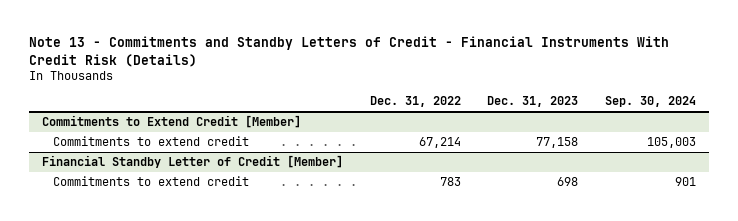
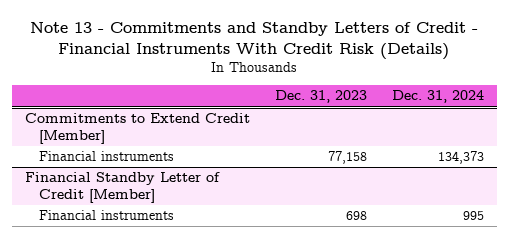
[369,96,461,108] Dec. 31, 2022 -> none
[604,96,696,108] Sep. 30, 2024 -> none
none -> [392,90,485,104] Dec. 31, 2024
[53,136,250,147] Commitments to extend credit -> [39,151,175,162] Financial instruments
[53,176,250,187] Commitments to extend credit -> [39,210,175,221] Financial instruments

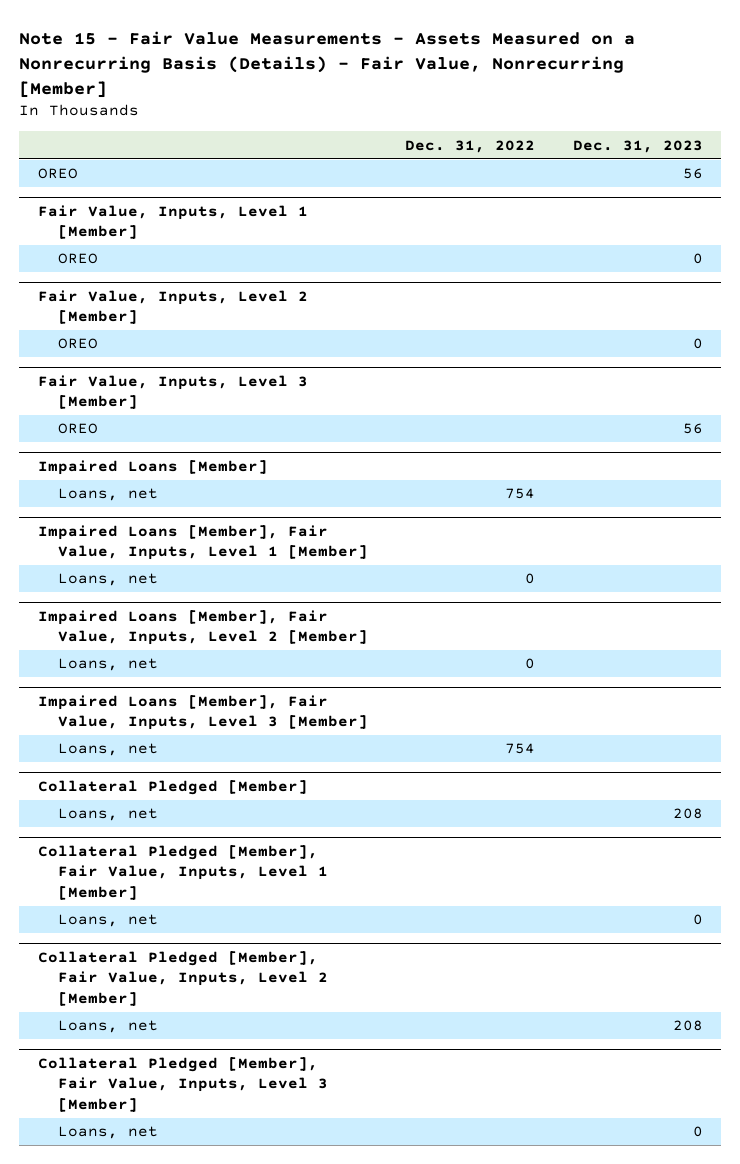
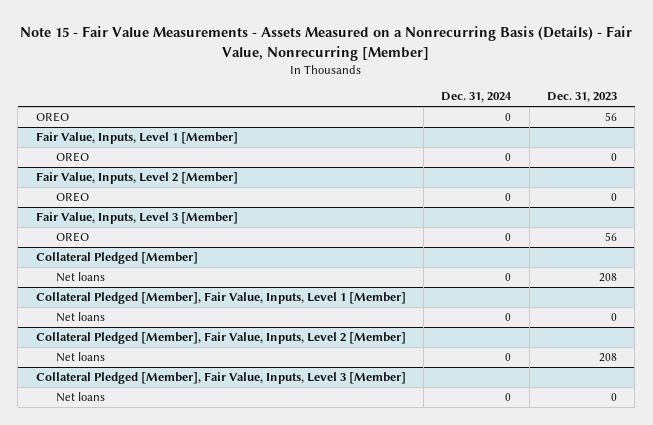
[405,139,536,153] Dec. 31, 2022 -> none
none -> [441,92,513,103] Dec. 31, 2024
[37,459,268,475] Impaired Loans [Member] -> none
[58,488,159,502] Loans, net -> none
[37,524,369,561] Impaired Loans [Member], Fair Value, Inputs, Level 1 [Member] -> none
[58,573,159,587] Loans, net -> none
[37,609,369,646] Impaired Loans [Member], Fair Value, Inputs, Level 2 [Member] -> none
[58,658,159,672] Loans, net -> none
[37,694,369,731] Impaired Loans [Member], Fair Value, Inputs, Level 3 [Member] -> none
[58,743,159,757] Loans, net -> none
[58,808,159,822] Loans, net -> [55,272,105,283] Net loans
[58,914,159,928] Loans, net -> [55,312,105,323] Net loans
[58,1020,159,1034] Loans, net -> [55,352,105,363] Net loans
[58,1126,159,1140] Loans, net -> [55,392,105,403] Net loans

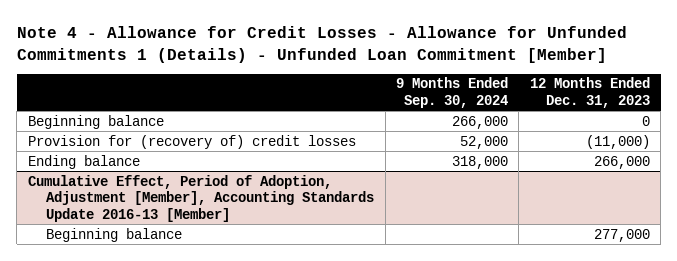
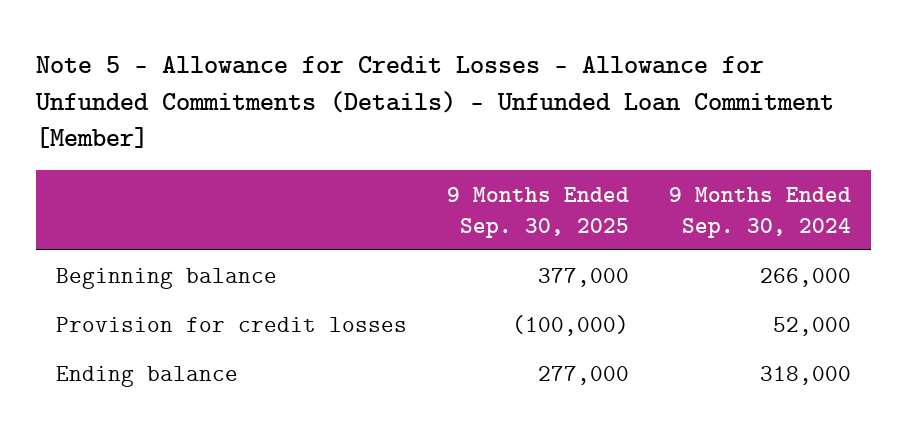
[16,26,627,63] Note 4 - Allowance for Credit Losses - Allowance for Unfunded Commitments 1 (Details) - Unfunded Loan Commitment [Member] -> [35,55,835,149] Note 5 - Allowance for Credit Losses - Allowance for Unfunded Commitments (Details) - Unfunded Loan Commitment [Member]
[529,77,650,108] 12 Months Ended Dec. 31, 2023 -> none
none -> [446,186,629,238] 9 Months Ended Sep. 30, 2025
[27,134,356,149] Provision for (recovery of) credit losses -> [56,316,408,332] Provision for credit losses
[27,174,375,222] Cumulative Effect, Period of Adoption, Adjustment [Member], Accounting Standards Update 2016-13 [Member] -> none
[46,227,183,242] Beginning balance -> none

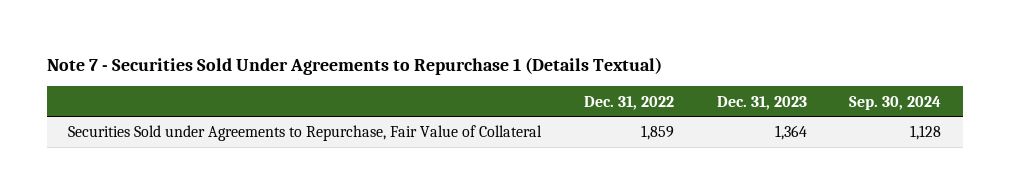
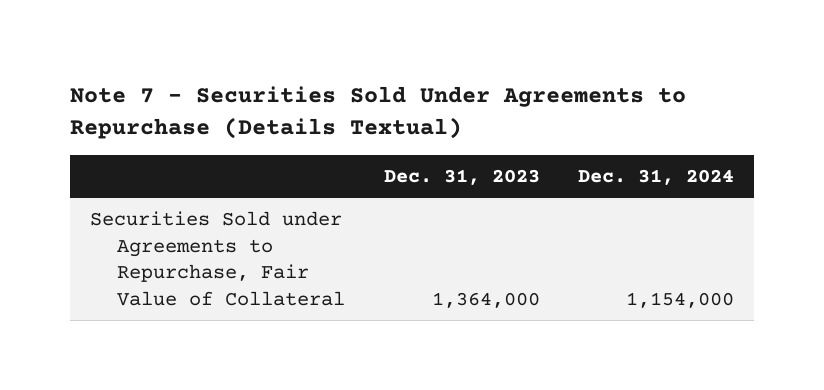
[47,56,663,75] Note 7 - Securities Sold Under Agreements to Repurchase 1 (Details Textual) -> [70,86,687,140] Note 7 - Securities Sold Under Agreements to Repurchase (Details Textual)
[584,95,675,110] Dec. 31, 2022 -> none
[849,95,942,110] Sep. 30, 2024 -> none
none -> [578,169,735,186] Dec. 31, 2024
[774,125,807,141] 1,364 -> [431,292,540,309] 1,364,000

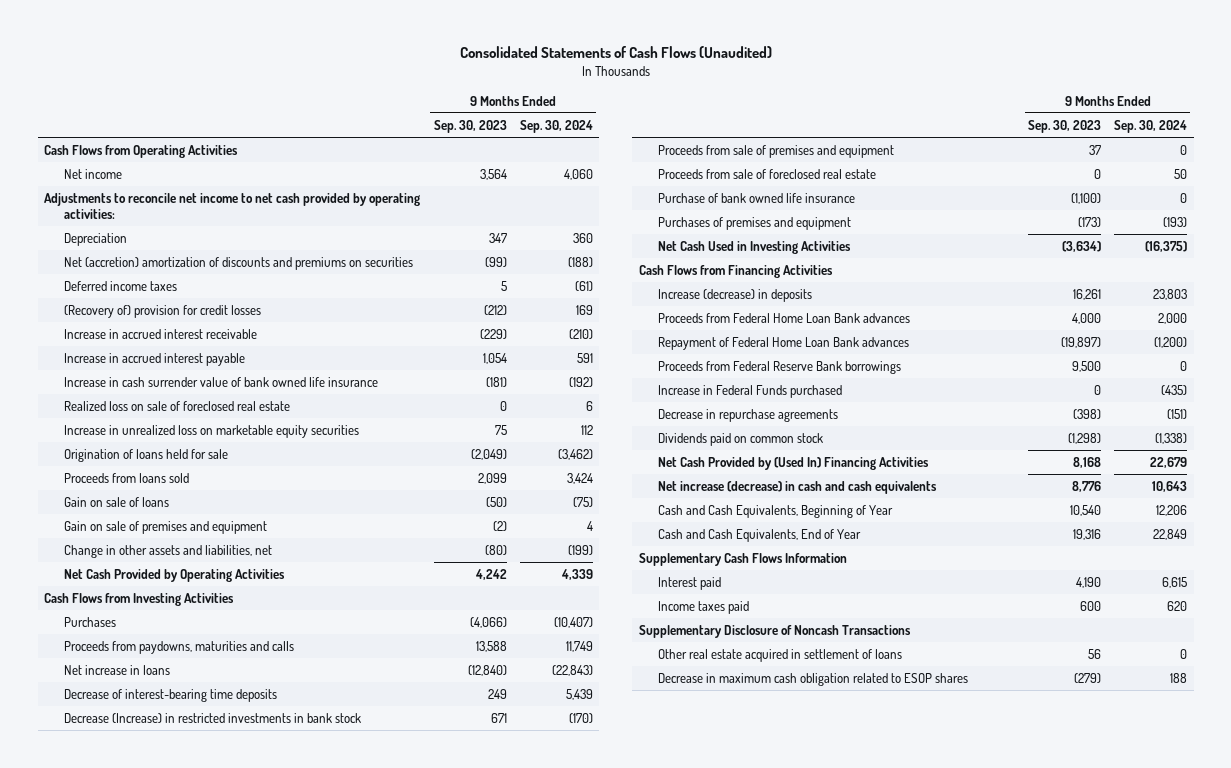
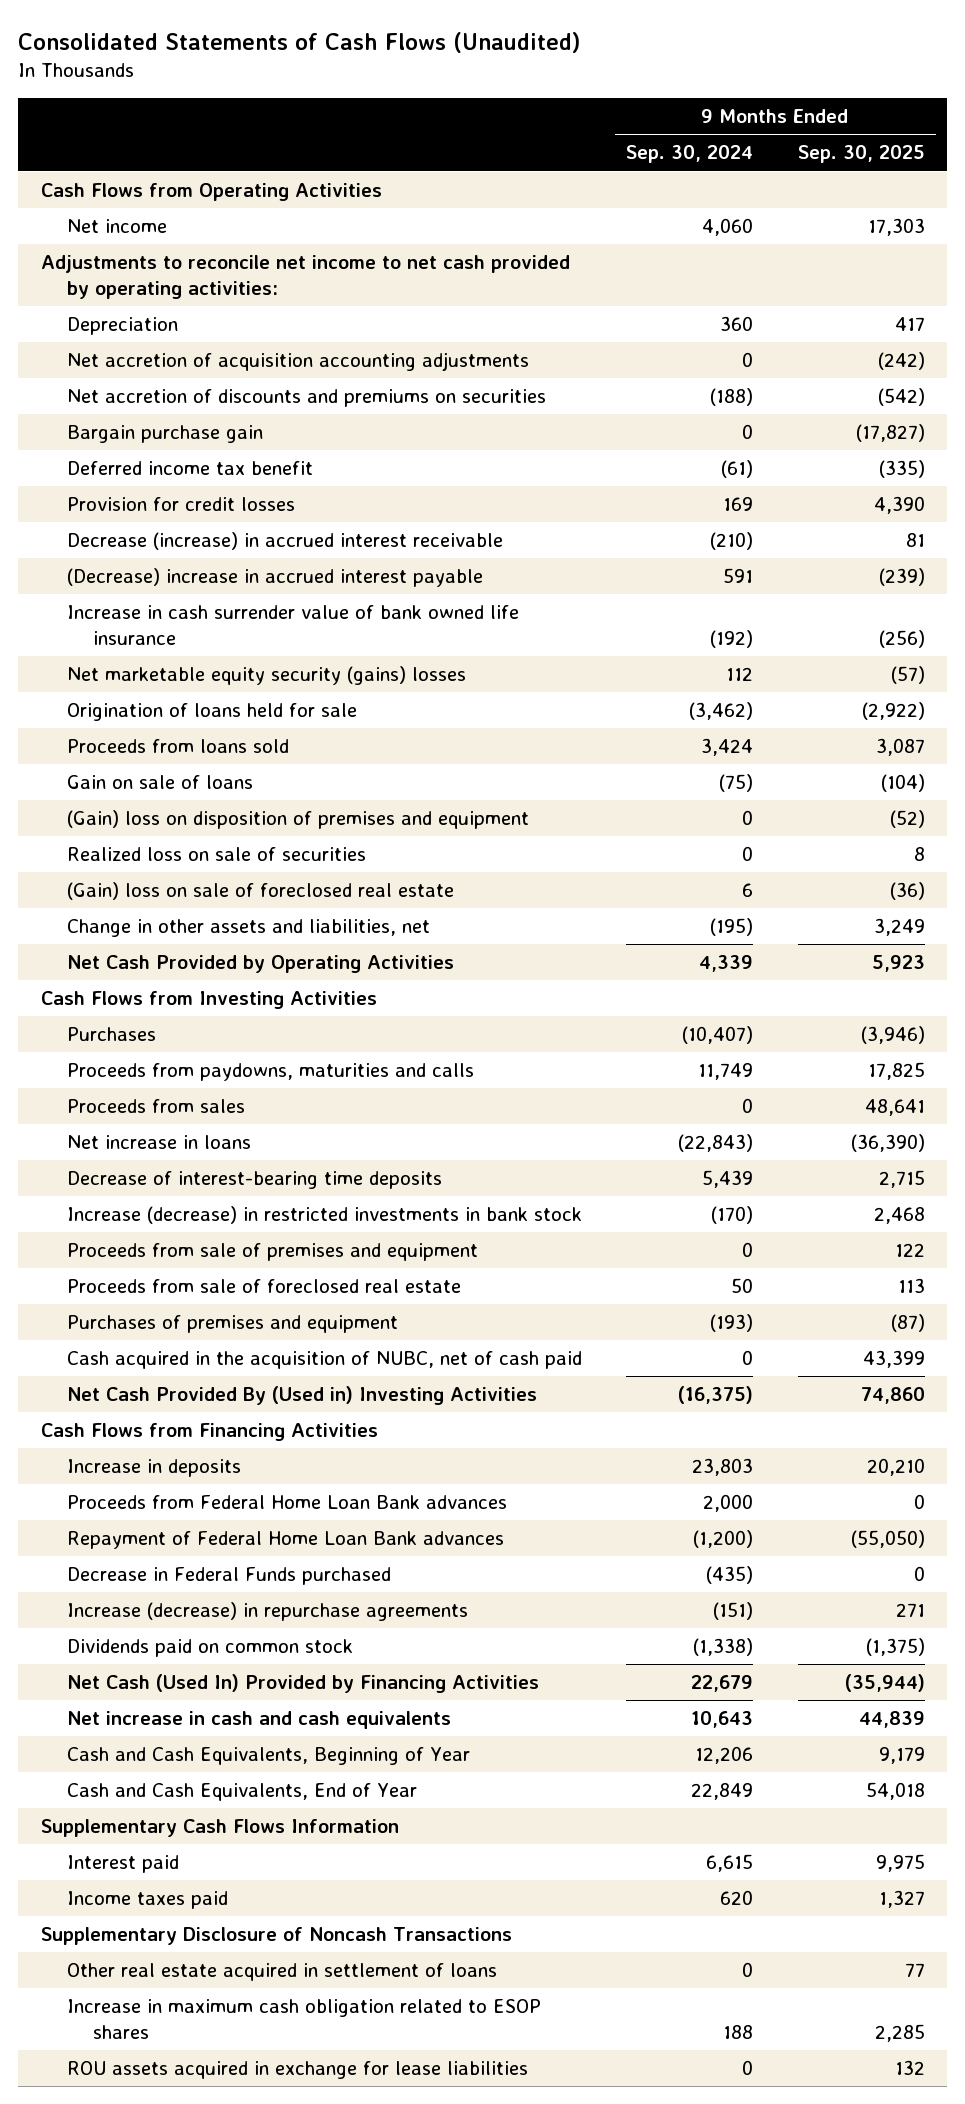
[433,119,507,133] Sep. 30, 2023 -> none
none -> [797,145,925,164] Sep. 30, 2025
none -> [66,352,529,372] Net accretion of acquisition accounting adjustments
[63,256,413,270] Net (accretion) amortization of discounts and premiums on securities -> [66,389,546,408] Net accretion of discounts and premiums on securities
none -> [66,425,263,444] Bargain purchase gain
[63,280,177,291] Deferred income taxes -> [66,461,313,476] Deferred income tax benefit
[63,304,261,318] (Recovery of) provision for credit losses -> [66,497,295,512] Provision for credit losses
[63,328,257,339] Increase in accrued interest receivable -> [66,532,503,551] Decrease (increase) in accrued interest receivable
[63,352,245,366] Increase in accrued interest payable -> [66,568,483,588] (Decrease) increase in accrued interest payable
[63,400,290,411] Realized loss on sale of foreclosed real estate -> none
[63,424,359,438] Increase in unrealized loss on marketable equity securities -> [66,666,466,686] Net marketable equity security (gains) losses
[63,520,267,534] Gain on sale of premises and equipment -> [66,810,529,830] (Gain) loss on disposition of premises and equipment
[586,520,593,531] 4 -> [742,810,754,826] 0
none -> [66,847,366,862] Realized loss on sale of securities
none -> [66,882,454,901] (Gain) loss on sale of foreclosed real estate
[567,544,593,555] (199) -> [710,918,754,937] (195)
none -> [66,1099,245,1114] Proceeds from sales
[63,712,361,723] Decrease (Increase) in restricted investments in bank stock -> [66,1206,582,1225] Increase (decrease) in restricted investments in bank stock
[658,192,856,203] Purchase of bank owned life insurance -> none
none -> [66,1351,582,1370] Cash acquired in the acquisition of NUBC, net of cash paid
[658,240,852,254] Net Cash Used in Investing Activities -> [66,1386,537,1406] Net Cash Provided By (Used in) Investing Activities
[658,288,813,302] Increase (decrease) in deposits -> [66,1459,241,1478] Increase in deposits
[658,360,902,374] Proceeds from Federal Reserve Bank borrowings -> none
[658,384,843,398] Increase in Federal Funds purchased -> [66,1567,391,1586] Decrease in Federal Funds purchased
[658,408,839,422] Decrease in repurchase agreements -> [66,1602,468,1622] Increase (decrease) in repurchase agreements
[658,456,930,470] Net Cash Provided by (Used In) Financing Activities -> [66,1674,539,1694] Net Cash (Used In) Provided by Financing Activities
[658,480,938,494] Net increase (decrease) in cash and cash equivalents -> [66,1711,451,1730] Net increase in cash and cash equivalents
[658,672,969,686] Decrease in maximum cash obligation related to ESOP shares -> [66,1999,541,2039] Increase in maximum cash obligation related to ESOP shares
none -> [66,2061,528,2080] ROU assets acquired in exchange for lease liabilities

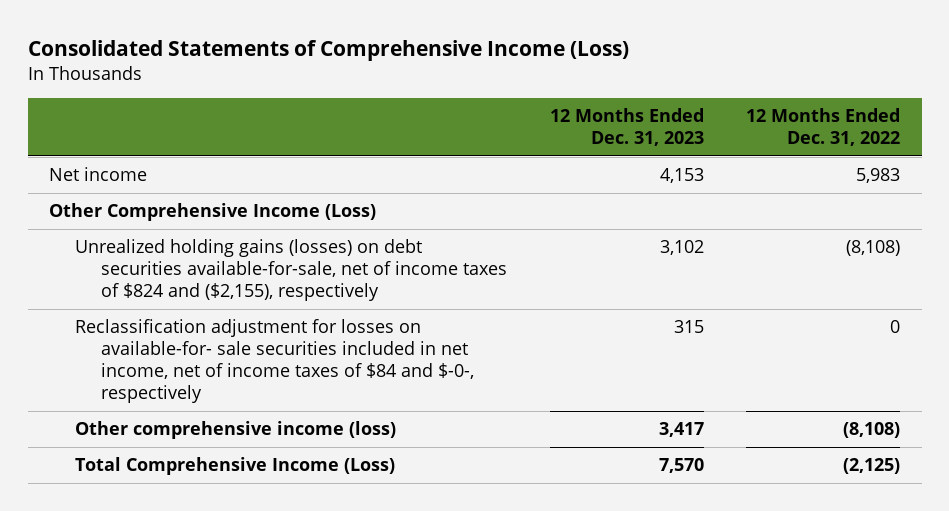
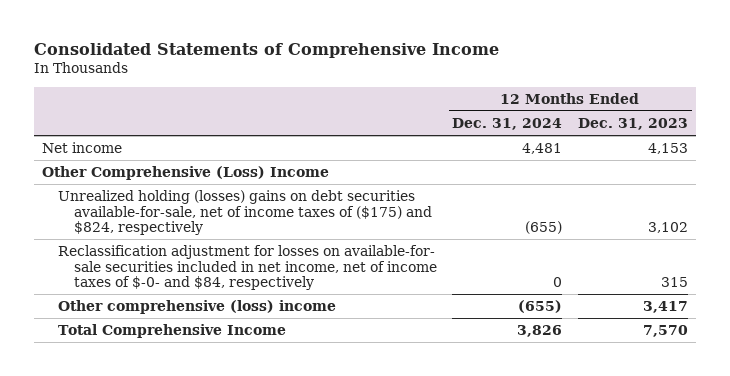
[27,39,629,61] Consolidated Statements of Comprehensive Income (Loss) -> [34,43,500,59] Consolidated Statements of Comprehensive Income
[746,108,901,147] 12 Months Ended Dec. 31, 2022 -> none
none -> [452,118,563,131] Dec. 31, 2024
[49,203,377,222] Other Comprehensive Income (Loss) -> [42,166,330,181] Other Comprehensive (Loss) Income
[75,239,508,302] Unrealized holding gains (losses) on debt securities available-for-sale, net of income taxes of $824 and ($2,155), respectively -> [57,190,432,235] Unrealized holding (losses) gains on debt securities available-for-sale, net of income taxes of ($175) and $824, respectively
[75,319,475,403] Reclassification adjustment for losses on available-for- sale securities included in net income, net of income taxes of $84 and $-0-, respectively -> [57,245,437,290] Reclassification adjustment for losses on available-for- sale securities included in net income, net of income taxes of $-0- and $84, respectively
[75,421,397,440] Other comprehensive income (loss) -> [57,300,336,315] Other comprehensive (loss) income
[75,457,396,476] Total Comprehensive Income (Loss) -> [57,324,286,339] Total Comprehensive Income

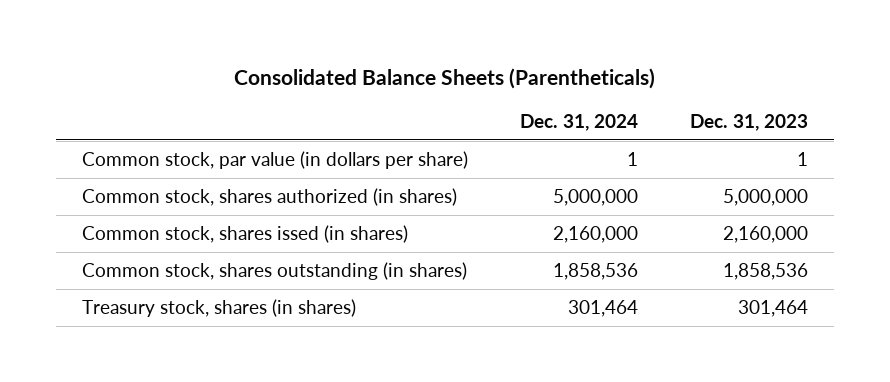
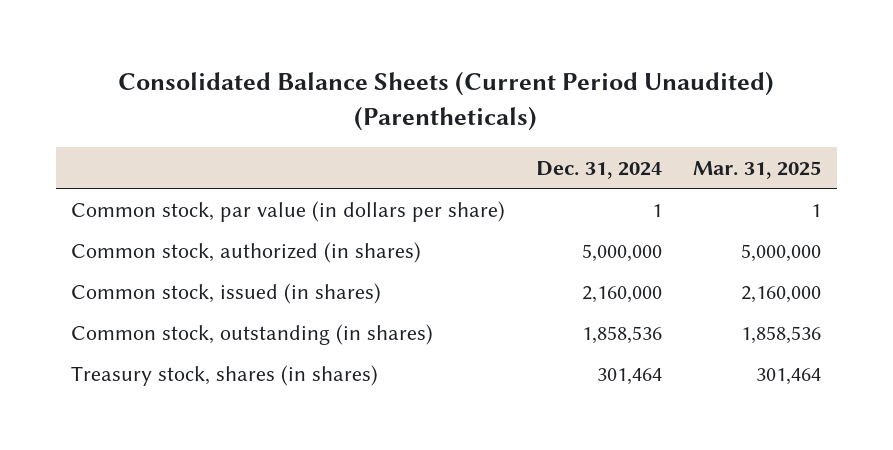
[233,67,655,89] Consolidated Balance Sheets (Parentheticals) -> [118,71,775,131] Consolidated Balance Sheets (Current Period Unaudited) (Parentheticals)
[689,114,808,132] Dec. 31, 2023 -> none
none -> [693,160,822,179] Mar. 31, 2025
[82,187,458,206] Common stock, shares authorized (in shares) -> [71,241,422,263] Common stock, authorized (in shares)
[82,224,409,243] Common stock, shares issed (in shares) -> [71,282,382,304] Common stock, issued (in shares)
[82,261,468,280] Common stock, shares outstanding (in shares) -> [71,323,434,345] Common stock, outstanding (in shares)

